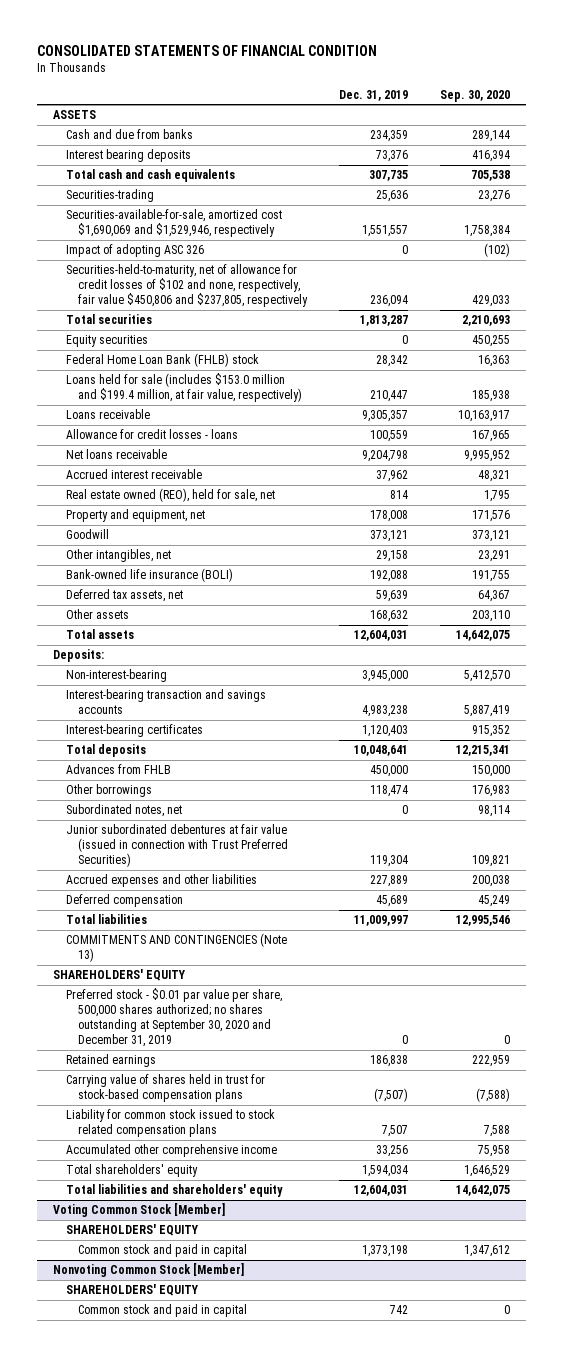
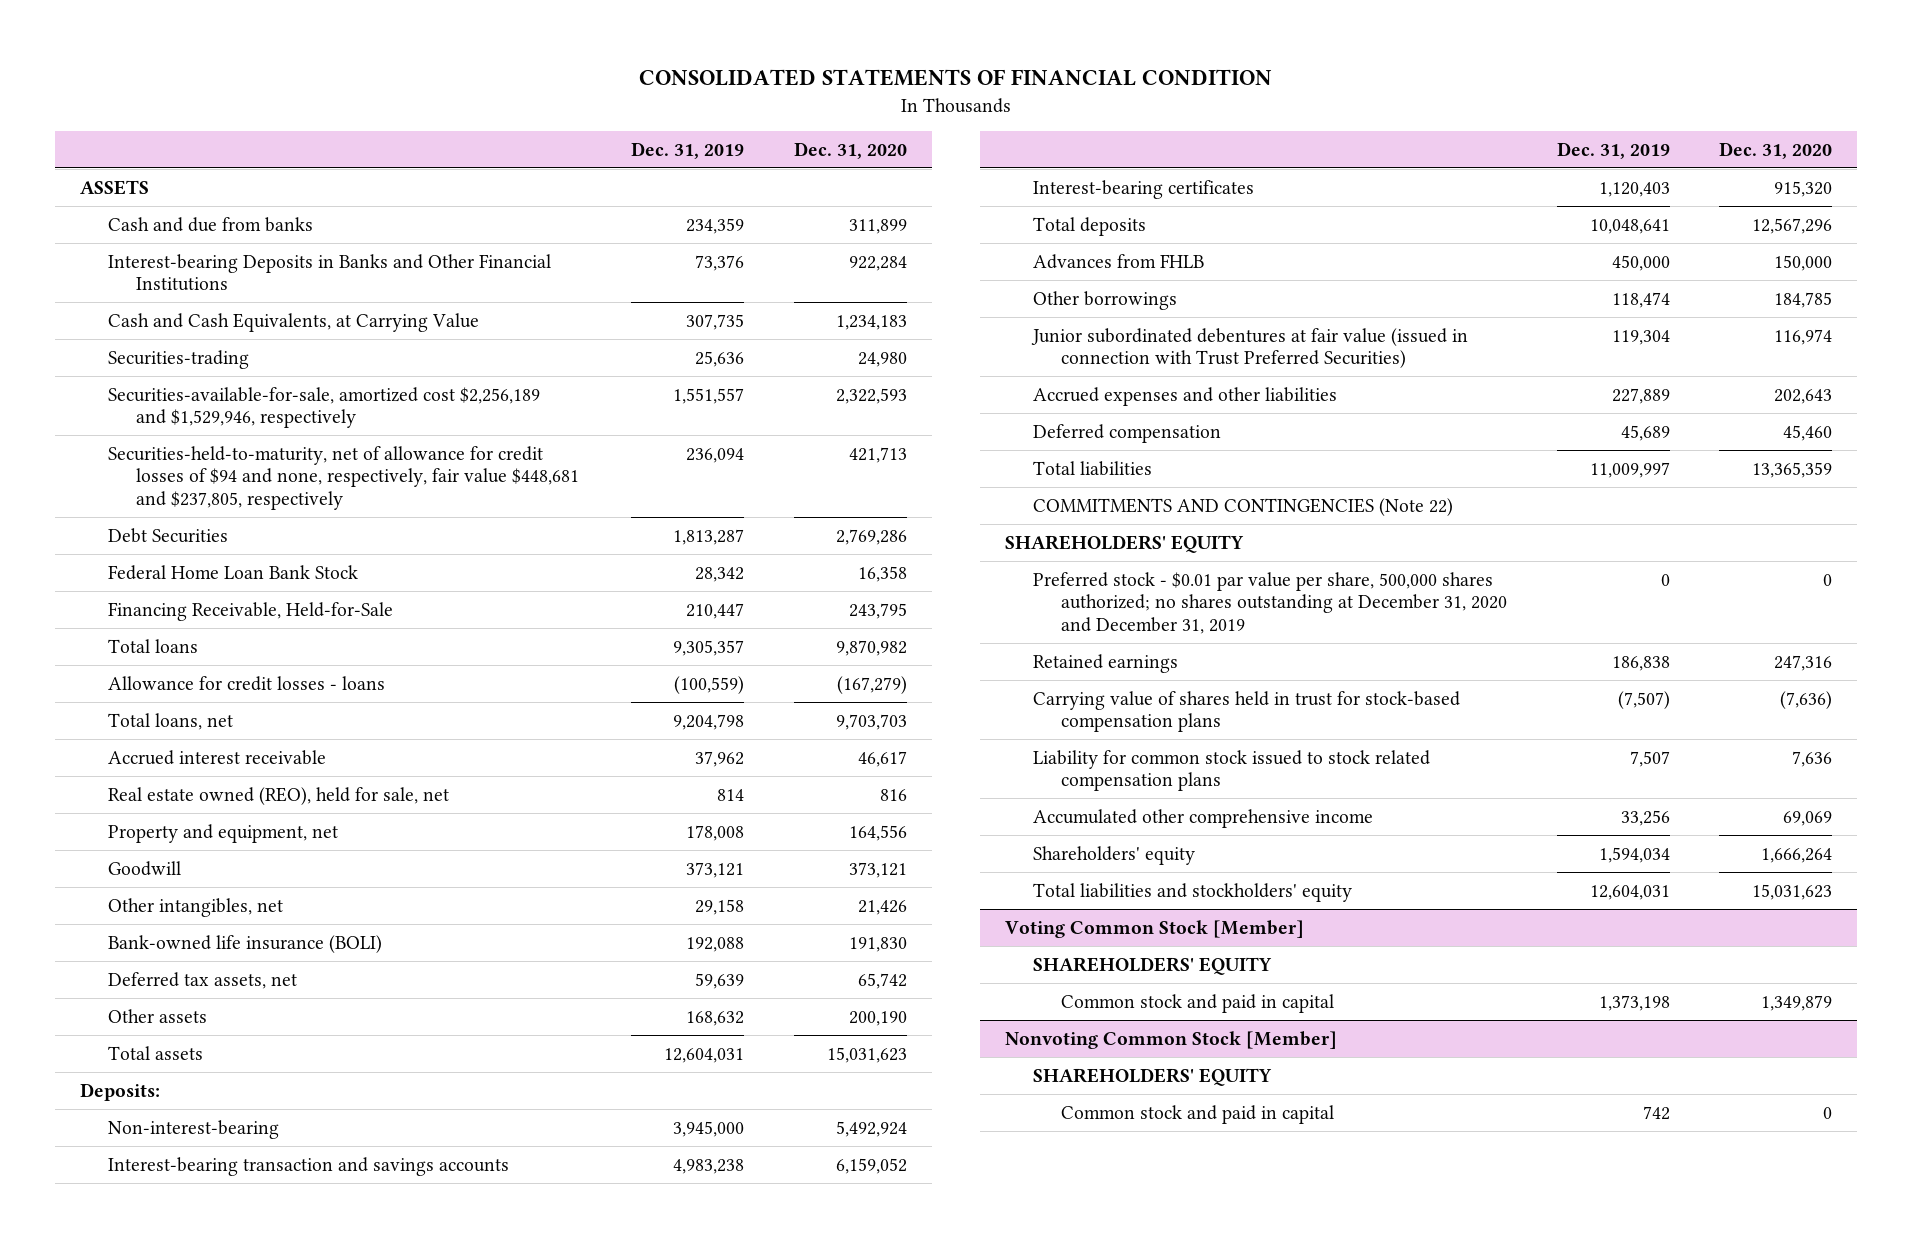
[439,89,510,102] Sep. 30, 2020 -> none
none -> [793,141,907,159] Dec. 31, 2020
[65,149,191,163] Interest bearing deposits -> [107,253,551,292] Interest-bearing Deposits in Banks and Other Financial Institutions
[65,169,235,183] Total cash and cash equivalents -> [107,312,479,332] Cash and Cash Equivalents, at Carrying Value
[65,244,204,258] Impact of adopting ASC 326 -> none
[65,335,148,348] Equity securities -> none
[65,209,282,238] Securities-available-for-sale, amortized cost $1,690,069 and $1,529,946, respectively -> [107,386,540,429] Securities-available-for-sale, amortized cost $2,256,189 and $1,529,946, respectively
[65,264,309,307] Securities-held-to-maturity, net of allowance for credit losses of $102 and none, respectively, fair value $450,806 and $237,805, respectively -> [107,445,580,510] Securities-held-to-maturity, net of allowance for credit losses of $94 and none, respectively, fair value $448,681 and $237,805, respectively
[65,314,152,325] Total securities -> [107,527,228,543] Debt Securities
[65,353,259,368] Federal Home Loan Bank (FHLB) stock -> [107,564,358,580] Federal Home Loan Bank Stock
[65,373,303,403] Loans held for sale (includes $153.0 million and $199.4 million, at fair value, respectively) -> [107,601,393,621] Financing Receivable, Held-for-Sale
[65,409,150,420] Loans receivable -> [107,638,198,653] Total loans
[370,430,409,443] 100,559 -> [674,675,745,694] (100,559)
[65,449,167,460] Net loans receivable -> [107,712,233,730] Total loans, net
[65,804,182,818] Subordinated notes, net -> none
[65,933,287,963] COMMITMENTS AND CONTINGENCIES (Note 13) -> [1033,497,1454,516] COMMITMENTS AND CONTINGENCIES (Note 22)
[65,988,282,1047] Preferred stock - $0.01 par value per share, 500,000 shares authorized; no shares outstanding at September 30, 2020 and December 31, 2019 -> [1033,571,1508,634] Preferred stock - $0.01 par value per share, 500,000 shares authorized; no shares outstanding at December 31, 2020 and December 31, 2019
[65,1164,198,1178] Total shareholders' equity -> [1033,845,1196,865] Shareholders' equity
[65,1184,283,1198] Total liabilities and shareholders' equity -> [1033,882,1353,902] Total liabilities and stockholders' equity

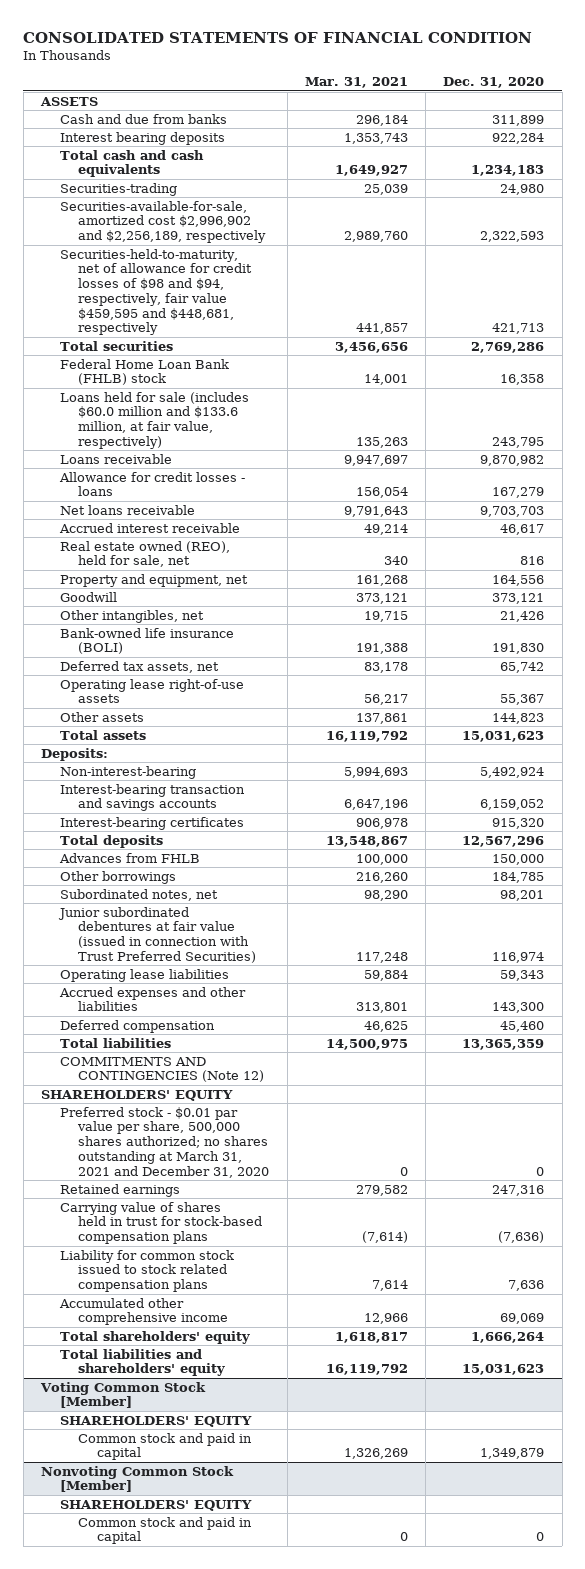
[631,141,745,159] Dec. 31, 2019 -> none
none -> [304,77,408,89] Mar. 31, 2021
[107,253,551,292] Interest-bearing Deposits in Banks and Other Financial Institutions -> [59,131,225,145] Interest bearing deposits
[107,312,479,332] Cash and Cash Equivalents, at Carrying Value -> [59,149,204,178] Total cash and cash equivalents
[107,386,540,429] Securities-available-for-sale, amortized cost $2,256,189 and $1,529,946, respectively -> [59,200,267,244] Securities-available-for-sale, amortized cost $2,996,902 and $2,256,189, respectively
[107,445,580,510] Securities-held-to-maturity, net of allowance for credit losses of $94 and none, respectively, fair value $448,681 and $237,805, respectively -> [59,248,253,336] Securities-held-to-maturity, net of allowance for credit losses of $98 and $94, respectively, fair value $459,595 and $448,681, respectively
[107,527,228,543] Debt Securities -> [59,340,173,351] Total securities
[107,564,358,580] Federal Home Loan Bank Stock -> [59,358,229,386] Federal Home Loan Bank (FHLB) stock
[107,601,393,621] Financing Receivable, Held-for-Sale -> [59,391,249,449] Loans held for sale (includes $60.0 million and $133.6 million, at fair value, respectively)
[107,638,198,653] Total loans -> [59,453,172,464] Loans receivable
[836,675,907,694] (167,279) -> [492,487,545,499] 167,279
[107,712,233,730] Total loans, net -> [59,504,195,515] Net loans receivable
none -> [59,678,244,704] Operating lease right-of-use assets
[848,1010,907,1026] 200,190 -> [492,712,545,724] 144,823
none -> [59,888,218,901] Subordinated notes, net
none -> [59,968,229,982] Operating lease liabilities
[1773,388,1832,404] 202,643 -> [492,1002,545,1014] 143,300
[1033,497,1454,516] COMMITMENTS AND CONTINGENCIES (Note 22) -> [59,1056,265,1083] COMMITMENTS AND CONTINGENCIES (Note 12)
[1033,571,1508,634] Preferred stock - $0.01 par value per share, 500,000 shares authorized; no shares outstanding at December 31, 2020 and December 31, 2019 -> [59,1106,270,1178] Preferred stock - $0.01 par value per share, 500,000 shares authorized; no shares outstanding at March 31, 2021 and December 31, 2020
[1033,845,1196,865] Shareholders' equity -> [59,1330,250,1344] Total shareholders' equity
[1033,882,1353,902] Total liabilities and stockholders' equity -> [59,1348,226,1377] Total liabilities and shareholders' equity

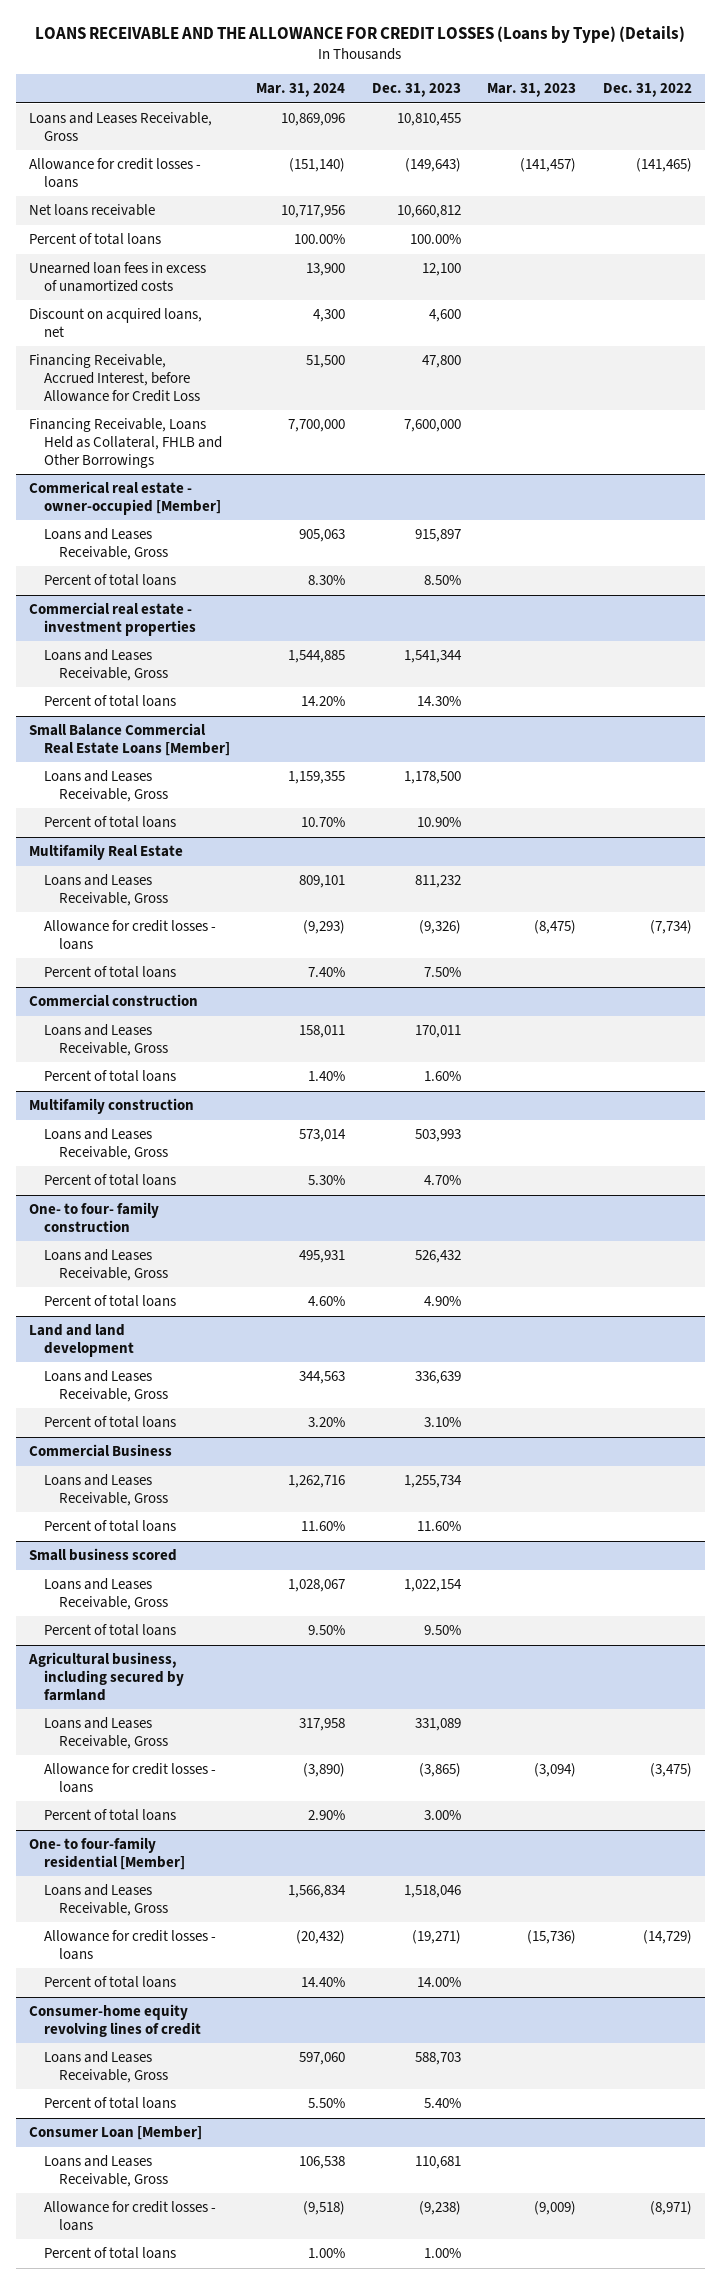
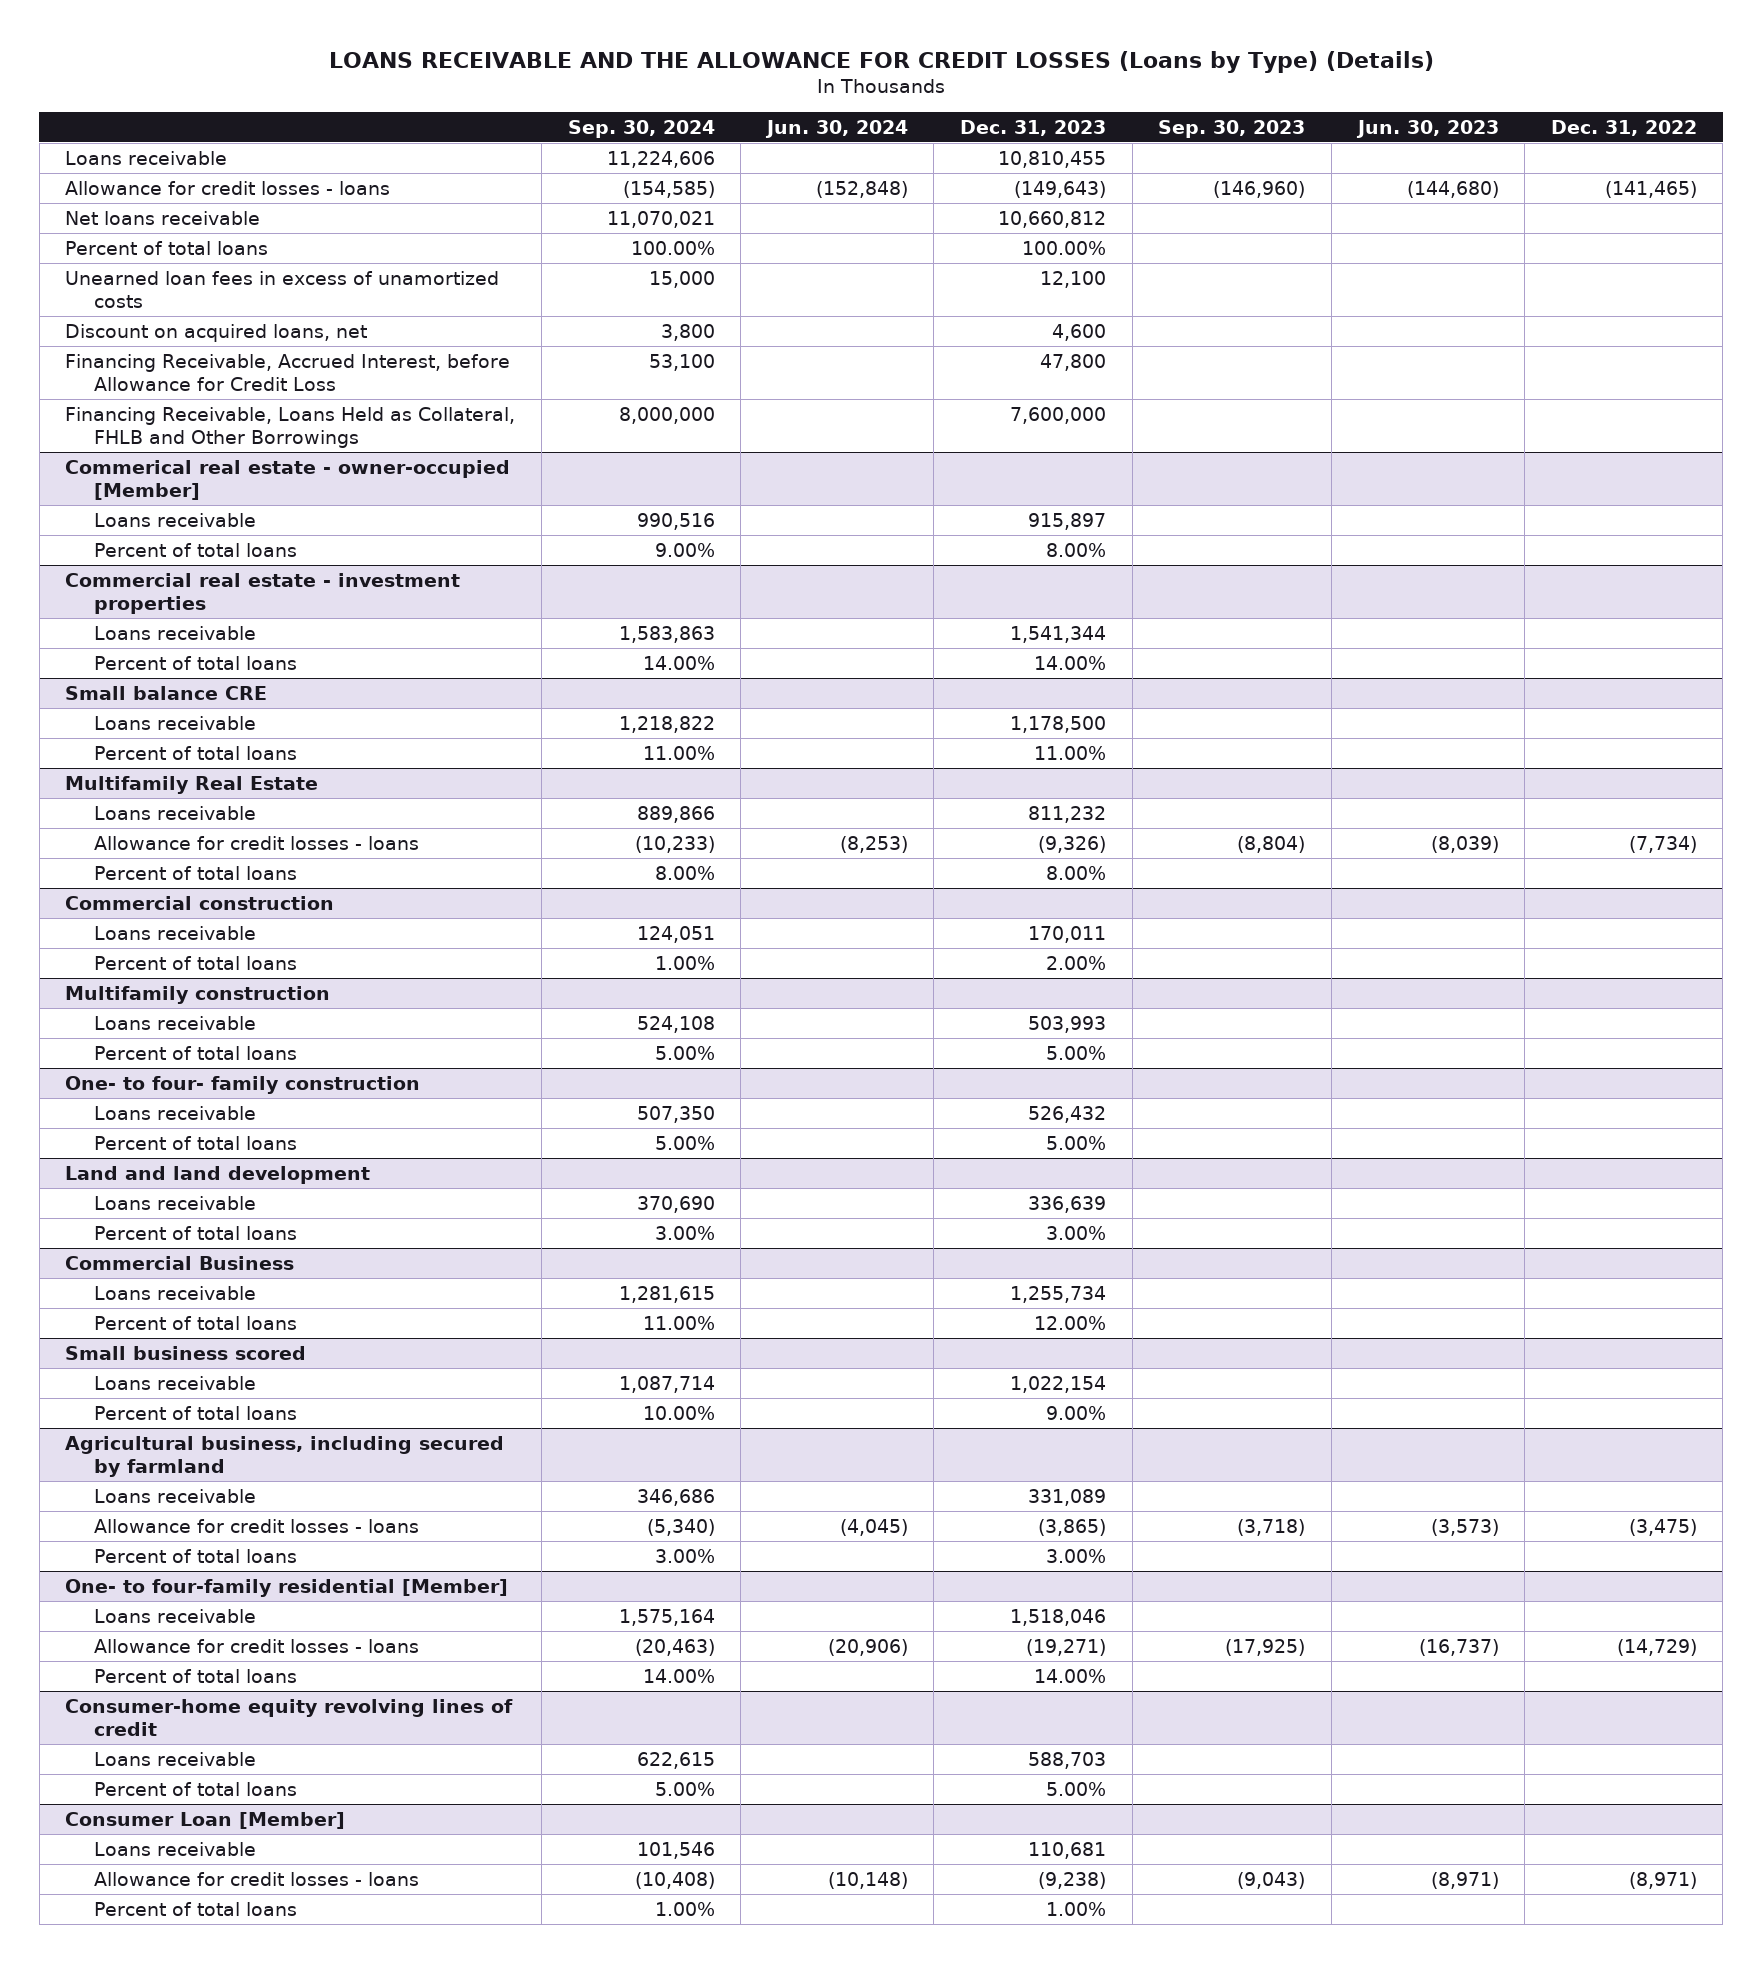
[256,83,346,98] Mar. 31, 2024 -> none
[487,83,577,98] Mar. 31, 2023 -> none
none -> [567,119,715,138] Sep. 30, 2024
none -> [764,119,908,138] Jun. 30, 2024
none -> [1158,119,1306,138] Sep. 30, 2023
none -> [1355,119,1499,138] Jun. 30, 2023
[28,112,212,141] Loans and Leases Receivable, Gross -> [65,150,228,165] Loans receivable
[43,528,168,560] Loans and Leases Receivable, Gross -> [93,512,256,527] Loans receivable
[423,575,461,586] 8.50% -> [1046,542,1107,557] 8.00%
[43,649,168,681] Loans and Leases Receivable, Gross -> [93,625,256,640] Loans receivable
[416,696,461,707] 14.30% -> [1034,655,1107,670] 14.00%
[28,723,230,756] Small Balance Commercial Real Estate Loans [Member] -> [65,685,268,700] Small balance CRE
[43,770,168,802] Loans and Leases Receivable, Gross -> [93,715,256,730] Loans receivable
[416,817,461,828] 10.90% -> [1034,745,1107,760] 11.00%
[43,874,168,906] Loans and Leases Receivable, Gross -> [93,805,256,820] Loans receivable
[423,967,461,978] 7.50% -> [1046,865,1107,880] 8.00%
[43,1024,168,1056] Loans and Leases Receivable, Gross -> [93,925,256,940] Loans receivable
[423,1071,461,1082] 1.60% -> [1046,955,1107,970] 2.00%
[43,1128,168,1160] Loans and Leases Receivable, Gross -> [93,1015,256,1030] Loans receivable
[423,1175,461,1186] 4.70% -> [1046,1045,1107,1060] 5.00%
[43,1249,168,1281] Loans and Leases Receivable, Gross -> [93,1105,256,1120] Loans receivable
[423,1296,461,1307] 4.90% -> [1046,1135,1107,1150] 5.00%
[43,1370,168,1402] Loans and Leases Receivable, Gross -> [93,1195,256,1210] Loans receivable
[423,1417,461,1428] 3.10% -> [1046,1225,1107,1240] 3.00%
[43,1474,168,1506] Loans and Leases Receivable, Gross -> [93,1285,256,1300] Loans receivable
[416,1521,461,1532] 11.60% -> [1034,1315,1107,1330] 12.00%
[43,1578,168,1610] Loans and Leases Receivable, Gross -> [93,1375,256,1390] Loans receivable
[423,1625,461,1636] 9.50% -> [1046,1405,1107,1420] 9.00%
[43,1717,168,1749] Loans and Leases Receivable, Gross -> [93,1488,256,1503] Loans receivable
[43,1884,168,1916] Loans and Leases Receivable, Gross -> [93,1608,256,1623] Loans receivable
[43,2051,168,2083] Loans and Leases Receivable, Gross -> [93,1751,256,1766] Loans receivable
[423,2098,461,2109] 5.40% -> [1046,1781,1107,1796] 5.00%
[43,2155,168,2187] Loans and Leases Receivable, Gross -> [93,1841,256,1856] Loans receivable

